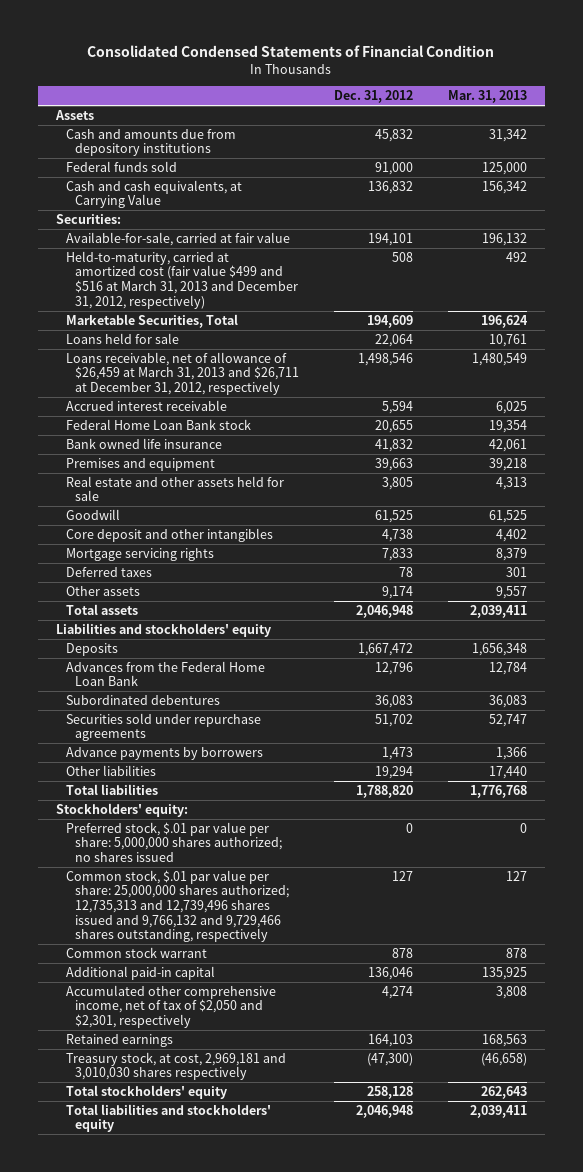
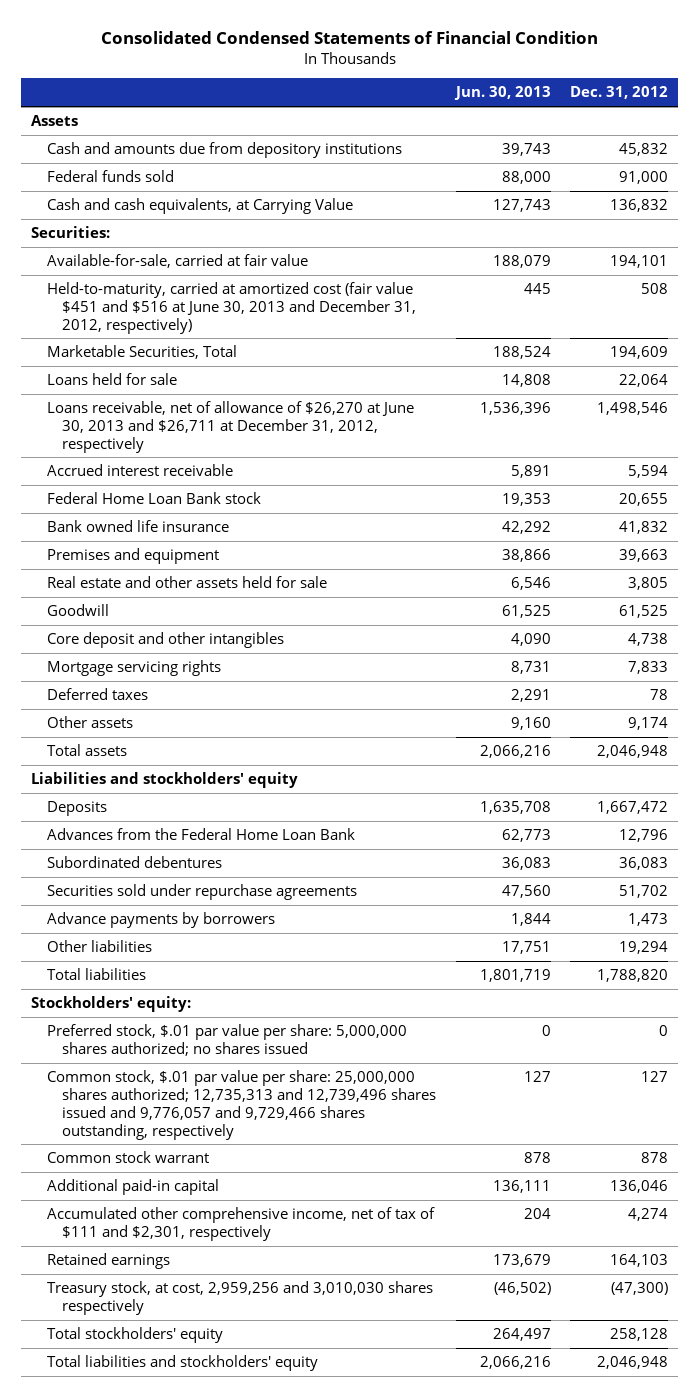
[448,90,528,104] Mar. 31, 2013 -> none
none -> [453,86,551,101] Jun. 30, 2013
[65,250,299,309] Held-to-maturity, carried at amortized cost (fair value $499 and $516 at March 31, 2013 and December 31, 2012, respectively) -> [46,282,417,334] Held-to-maturity, carried at amortized cost (fair value $451 and $516 at June 30, 2013 and December 31, 2012, respectively)
[65,351,300,396] Loans receivable, net of allowance of $26,459 at March 31, 2013 and $26,711 at December 31, 2012, respectively -> [46,401,414,453] Loans receivable, net of allowance of $26,270 at June 30, 2013 and $26,711 at December 31, 2012, respectively
[65,869,290,943] Common stock, $.01 par value per share: 25,000,000 shares authorized; 12,735,313 and 12,739,496 shares issued and 9,766,132 and 9,729,466 shares outstanding, respectively -> [46,1070,437,1140] Common stock, $.01 par value per share: 25,000,000 shares authorized; 12,735,313 and 12,739,496 shares issued and 9,776,057 and 9,729,466 shares outstanding, respectively
[65,984,276,1029] Accumulated other comprehensive income, net of tax of $2,050 and $2,301, respectively -> [46,1207,435,1241] Accumulated other comprehensive income, net of tax of $111 and $2,301, respectively
[65,1051,286,1081] Treasury stock, at cost, 2,969,181 and 3,010,030 shares respectively -> [46,1281,433,1315] Treasury stock, at cost, 2,959,256 and 3,010,030 shares respectively

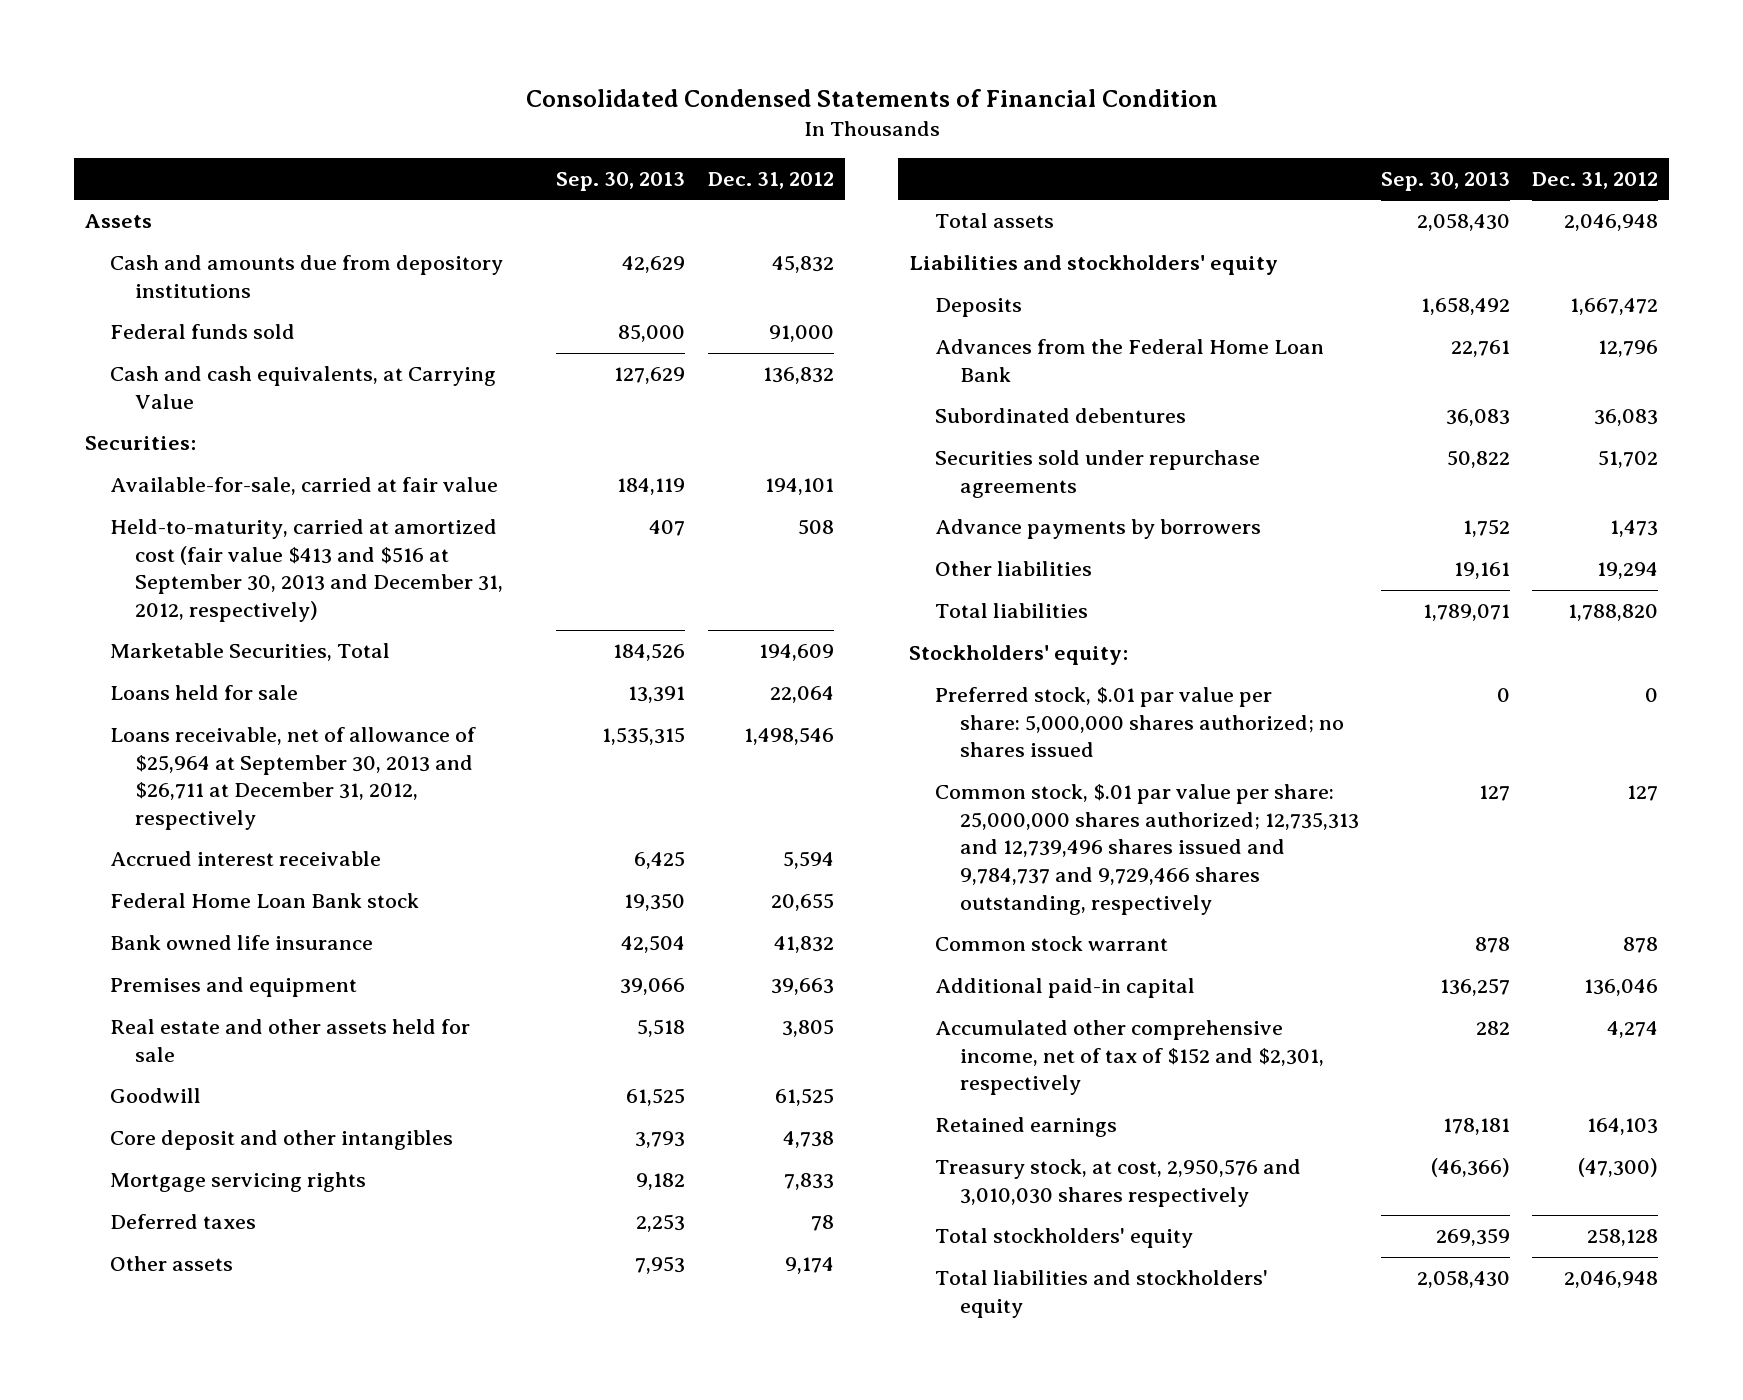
[453,86,551,101] Jun. 30, 2013 -> none
none -> [556,171,686,191] Sep. 30, 2013
[46,282,417,334] Held-to-maturity, carried at amortized cost (fair value $451 and $516 at June 30, 2013 and December 31, 2012, respectively) -> [110,519,504,622] Held-to-maturity, carried at amortized cost (fair value $413 and $516 at September 30, 2013 and December 31, 2012, respectively)
[46,401,414,453] Loans receivable, net of allowance of $26,270 at June 30, 2013 and $26,711 at December 31, 2012, respectively -> [110,727,477,830] Loans receivable, net of allowance of $25,964 at September 30, 2013 and $26,711 at December 31, 2012, respectively
[46,1070,437,1140] Common stock, $.01 par value per share: 25,000,000 shares authorized; 12,735,313 and 12,739,496 shares issued and 9,776,057 and 9,729,466 shares outstanding, respectively -> [934,784,1359,915] Common stock, $.01 par value per share: 25,000,000 shares authorized; 12,735,313 and 12,739,496 shares issued and 9,784,737 and 9,729,466 shares outstanding, respectively
[46,1207,435,1241] Accumulated other comprehensive income, net of tax of $111 and $2,301, respectively -> [934,1020,1324,1096] Accumulated other comprehensive income, net of tax of $152 and $2,301, respectively
[46,1281,433,1315] Treasury stock, at cost, 2,959,256 and 3,010,030 shares respectively -> [934,1159,1301,1207] Treasury stock, at cost, 2,950,576 and 3,010,030 shares respectively

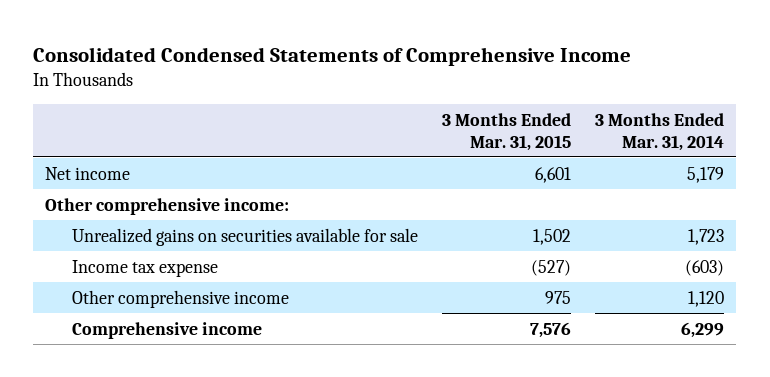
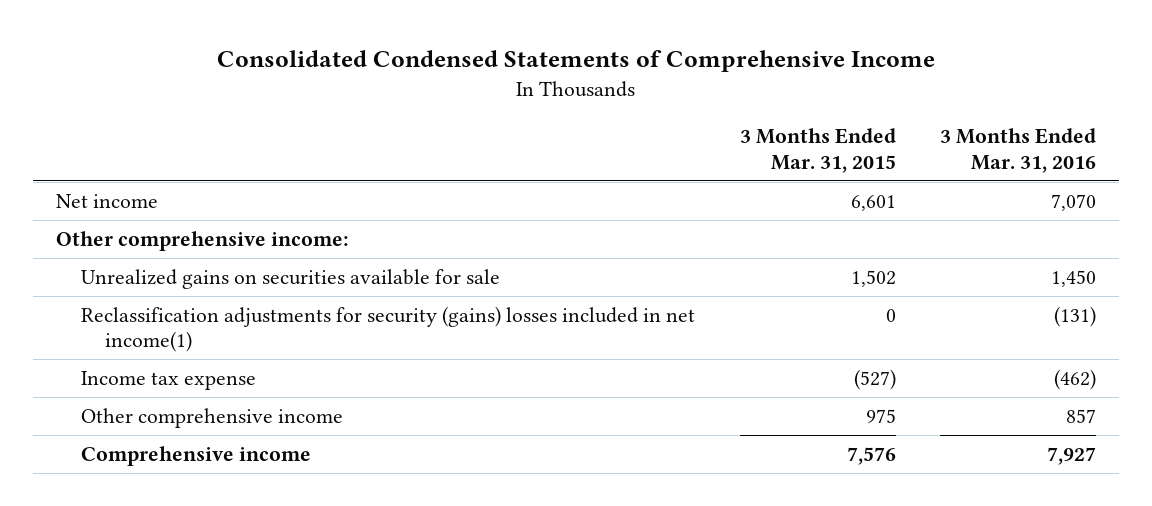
[595,112,725,151] 3 Months Ended Mar. 31, 2014 -> none
none -> [940,128,1097,173] 3 Months Ended Mar. 31, 2016
none -> [80,305,695,353] Reclassification adjustments for security (gains) losses included in net income(1)

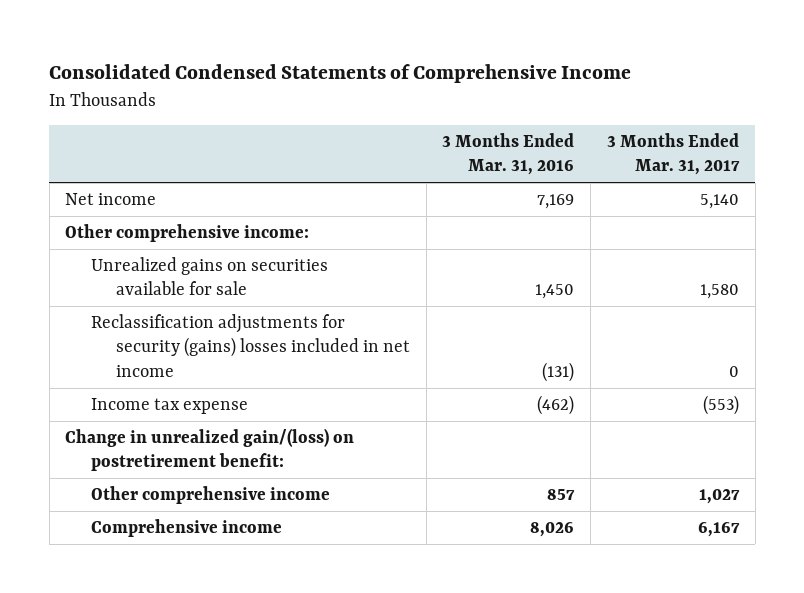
[739,128,896,173] 3 Months Ended Mar. 31, 2015 -> none
none -> [607,133,741,176] 3 Months Ended Mar. 31, 2017
[1051,193,1097,211] 7,070 -> [537,194,575,210] 7,169
[80,305,695,353] Reclassification adjustments for security (gains) losses included in net income(1) -> [90,314,410,377] Reclassification adjustments for security (gains) losses included in net income
none -> [65,428,355,472] Change in unrealized gain/(loss) on postretirement benefit:
[1047,446,1097,465] 7,927 -> [530,522,575,538] 8,026

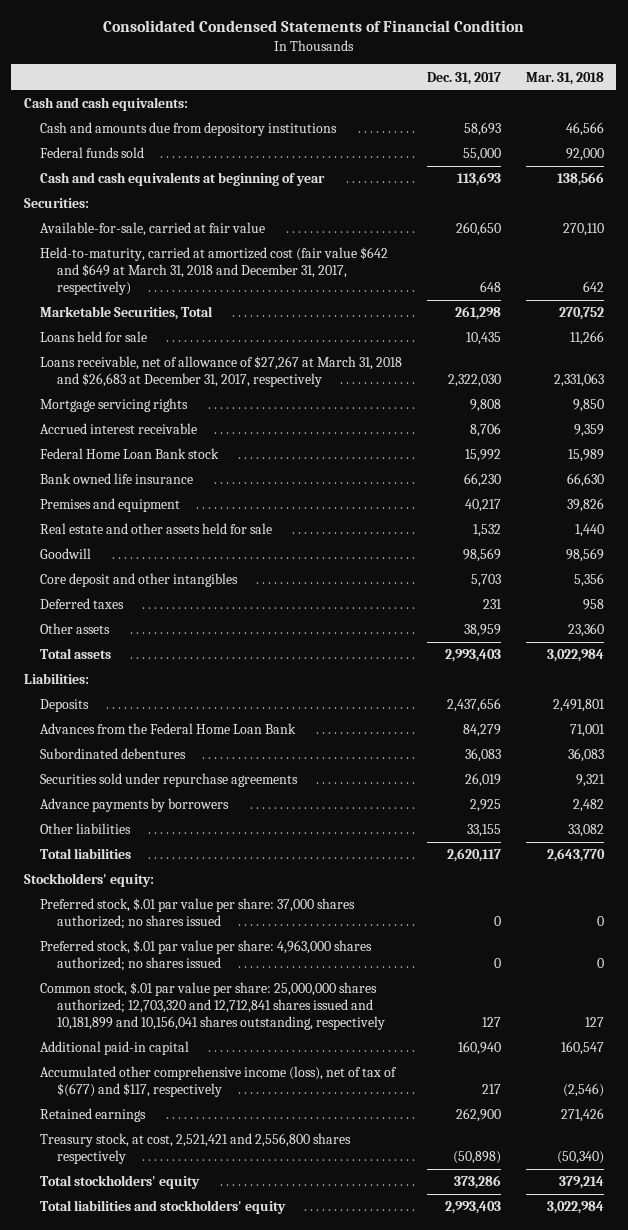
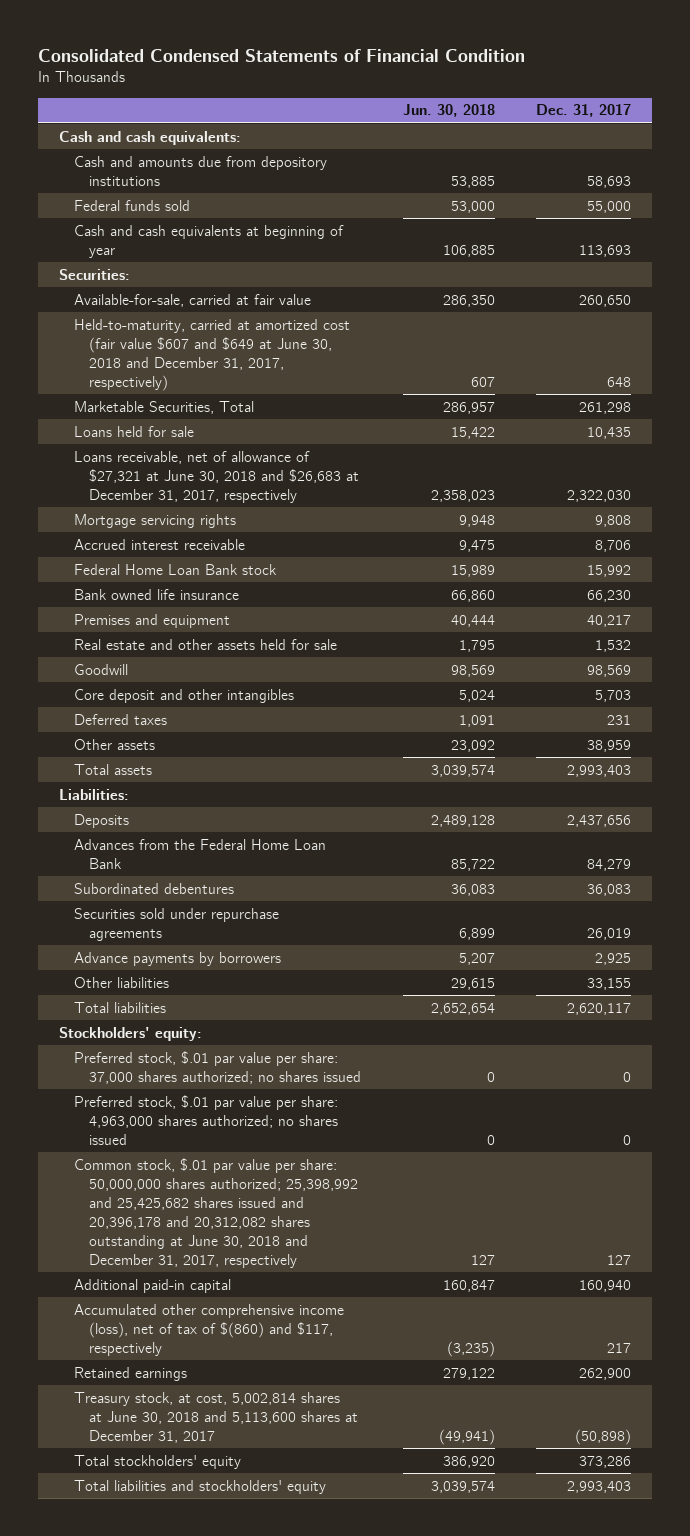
[525,71,604,85] Mar. 31, 2018 -> none
none -> [402,104,495,118] Jun. 30, 2018
[40,247,389,295] Held-to-maturity, carried at amortized cost (fair value $642 and $649 at March 31, 2018 and December 31, 2017, respectively) -> [74,318,351,391] Held-to-maturity, carried at amortized cost (fair value $607 and $649 at June 30, 2018 and December 31, 2017, respectively)
[40,356,403,388] Loans receivable, net of allowance of $27,267 at March 31, 2018 and $26,683 at December 31, 2017, respectively -> [74,450,360,503] Loans receivable, net of allowance of $27,321 at June 30, 2018 and $26,683 at December 31, 2017, respectively
[40,982,386,1030] Common stock, $.01 par value per share: 25,000,000 shares authorized; 12,703,320 and 12,712,841 shares issued and 10,181,899 and 10,156,041 shares outstanding, respectively -> [74,1157,359,1268] Common stock, $.01 par value per share: 50,000,000 shares authorized; 25,398,992 and 25,425,682 shares issued and 20,396,178 and 20,312,082 shares outstanding at June 30, 2018 and December 31, 2017, respectively
[40,1066,398,1098] Accumulated other comprehensive income (loss), net of tax of $(677) and $117, respectively -> [74,1303,345,1356] Accumulated other comprehensive income (loss), net of tax of $(860) and $117, respectively
[40,1133,352,1165] Treasury stock, at cost, 2,521,421 and 2,556,800 shares respectively -> [74,1391,359,1443] Treasury stock, at cost, 5,002,814 shares at June 30, 2018 and 5,113,600 shares at December 31, 2017

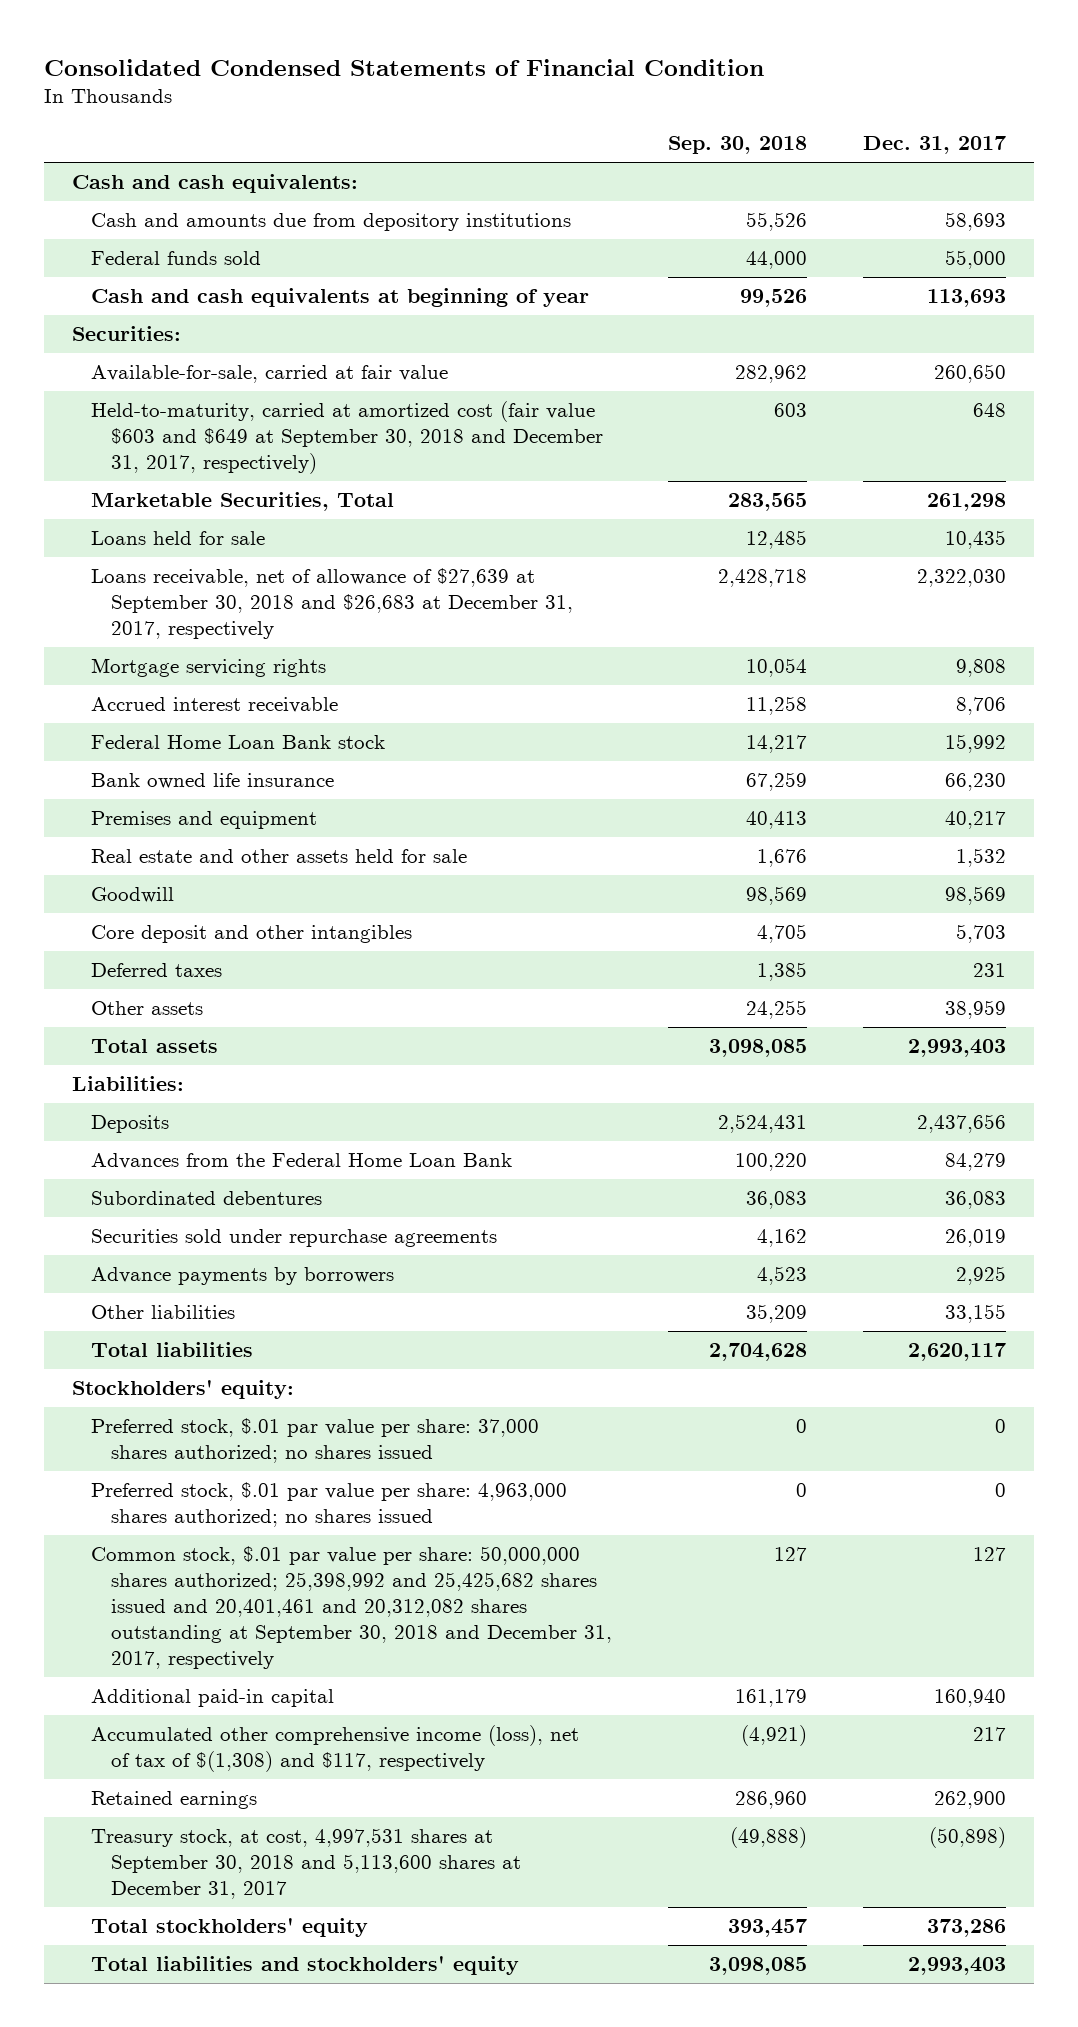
[402,104,495,118] Jun. 30, 2018 -> none
none -> [668,136,808,155] Sep. 30, 2018
[74,318,351,391] Held-to-maturity, carried at amortized cost (fair value $607 and $649 at June 30, 2018 and December 31, 2017, respectively) -> [91,401,604,475] Held-to-maturity, carried at amortized cost (fair value $603 and $649 at September 30, 2018 and December 31, 2017, respectively)
[74,450,360,503] Loans receivable, net of allowance of $27,321 at June 30, 2018 and $26,683 at December 31, 2017, respectively -> [91,568,574,640] Loans receivable, net of allowance of $27,639 at September 30, 2018 and $26,683 at December 31, 2017, respectively
[74,1157,359,1268] Common stock, $.01 par value per share: 50,000,000 shares authorized; 25,398,992 and 25,425,682 shares issued and 20,396,178 and 20,312,082 shares outstanding at June 30, 2018 and December 31, 2017, respectively -> [91,1546,613,1669] Common stock, $.01 par value per share: 50,000,000 shares authorized; 25,398,992 and 25,425,682 shares issued and 20,401,461 and 20,312,082 shares outstanding at September 30, 2018 and December 31, 2017, respectively
[74,1303,345,1356] Accumulated other comprehensive income (loss), net of tax of $(860) and $117, respectively -> [91,1725,580,1773] Accumulated other comprehensive income (loss), net of tax of $(1,308) and $117, respectively
[74,1391,359,1443] Treasury stock, at cost, 5,002,814 shares at June 30, 2018 and 5,113,600 shares at December 31, 2017 -> [91,1828,522,1900] Treasury stock, at cost, 4,997,531 shares at September 30, 2018 and 5,113,600 shares at December 31, 2017

